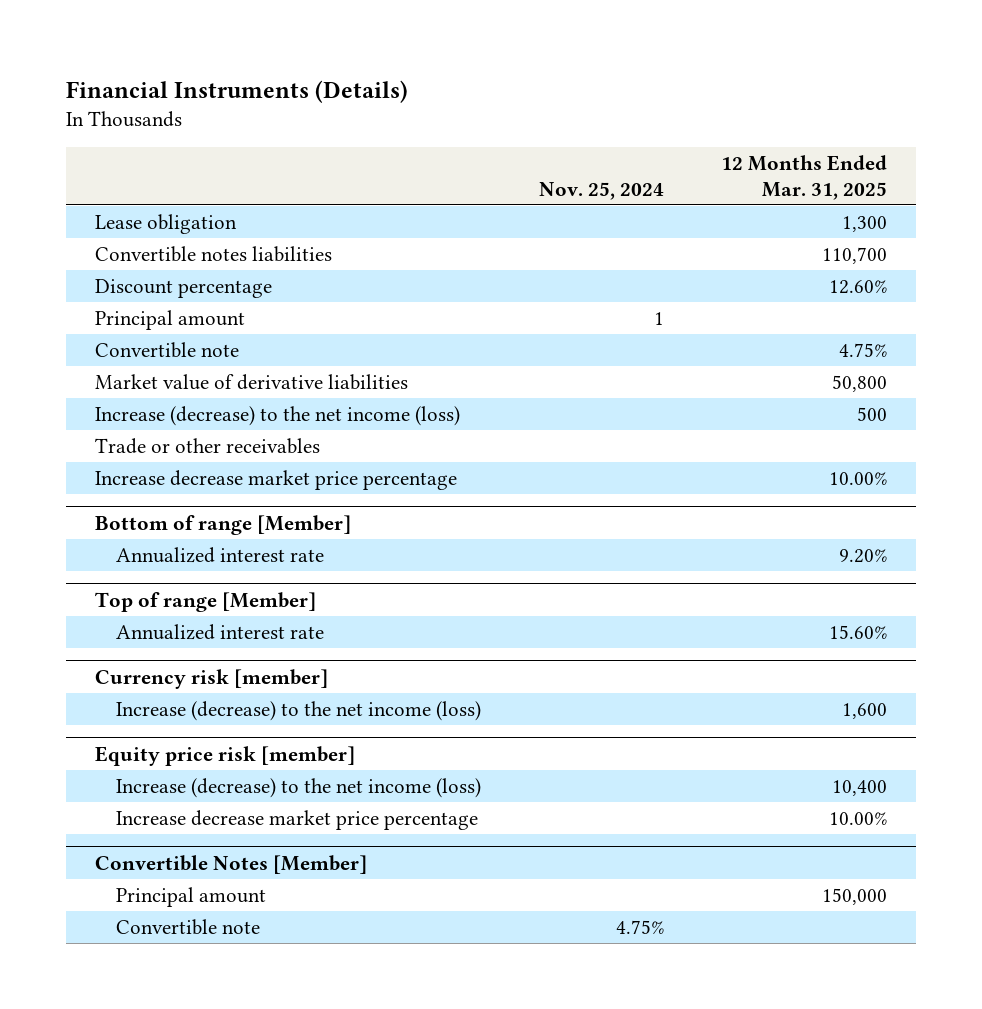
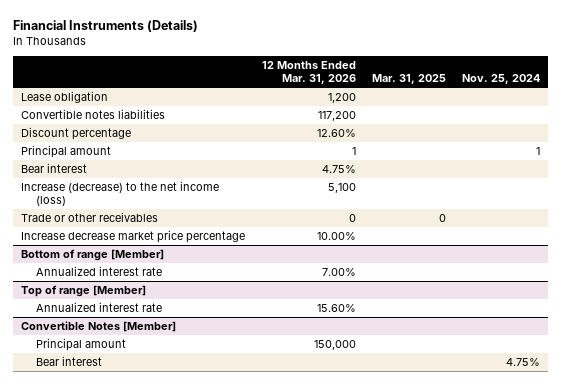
[721,155,888,200] 12 Months Ended Mar. 31, 2025 -> none
none -> [261,61,356,85] 12 Months Ended Mar. 31, 2026
none -> [371,74,446,85] Mar. 31, 2025
[94,373,408,390] Market value of derivative liabilities -> none
[94,341,239,358] Convertible note -> [21,162,88,173] Bear interest
[94,668,328,689] Currency risk [member] -> none
[115,700,481,721] Increase (decrease) to the net income (loss) -> none
[94,745,355,766] Equity price risk [member] -> none
[115,777,481,798] Increase (decrease) to the net income (loss) -> none
[115,809,478,830] Increase decrease market price percentage -> none
[115,918,260,935] Convertible note -> [36,355,103,366] Bear interest

